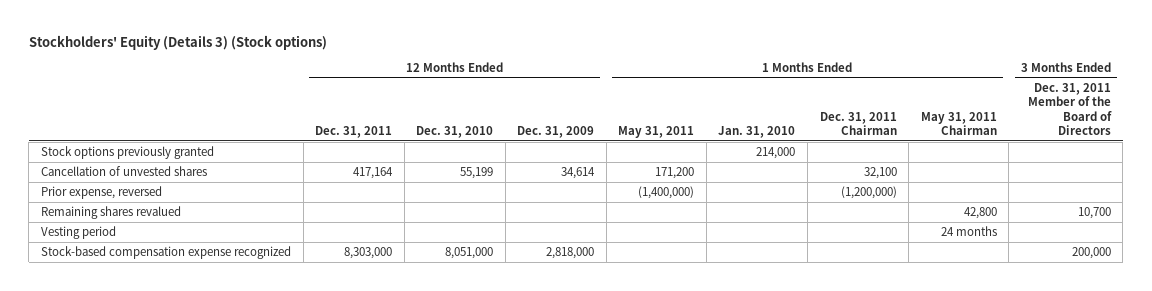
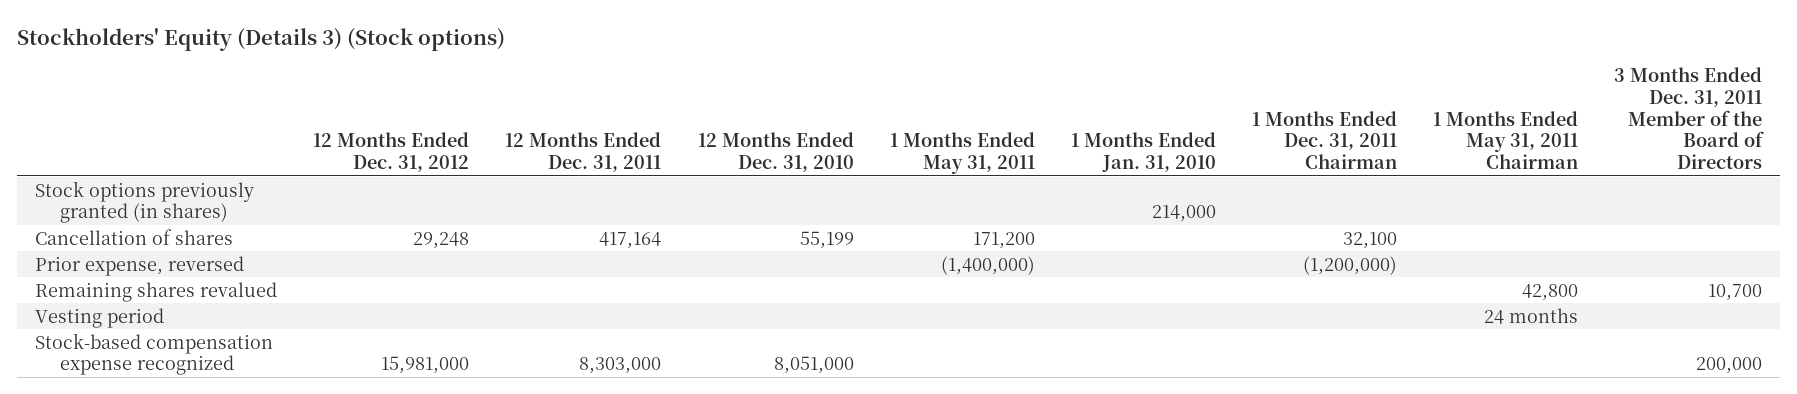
[517,126,595,139] Dec. 31, 2009 -> none
none -> [313,132,470,172] 12 Months Ended Dec. 31, 2012
[41,146,215,160] Stock options previously granted -> [35,180,255,224] Stock options previously granted (in shares)
[41,166,208,177] Cancellation of unvested shares -> [35,228,234,245] Cancellation of shares

